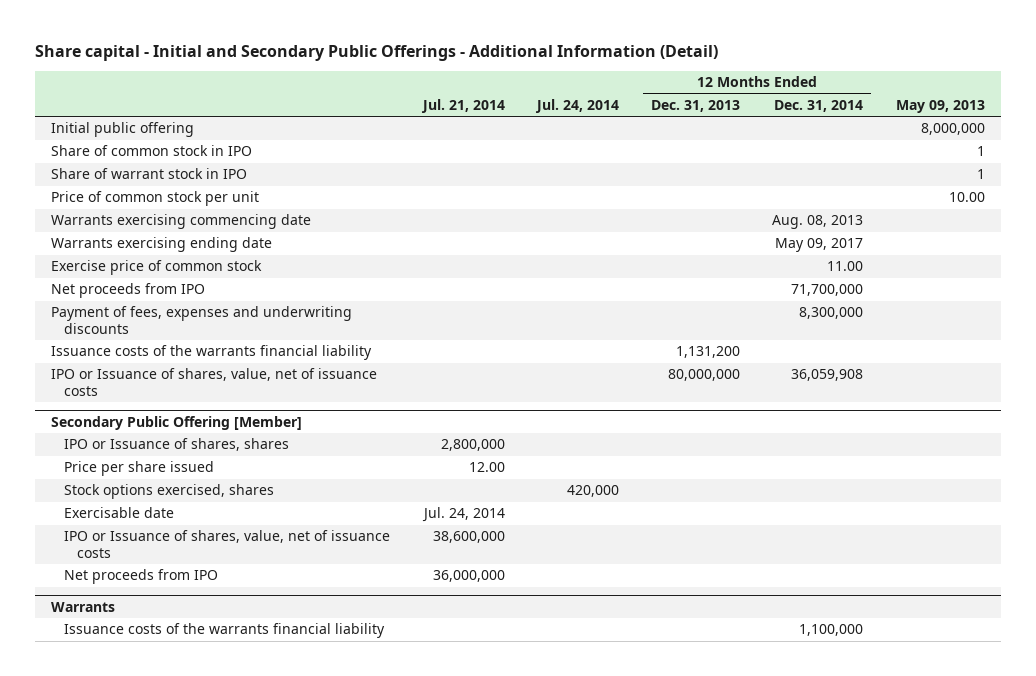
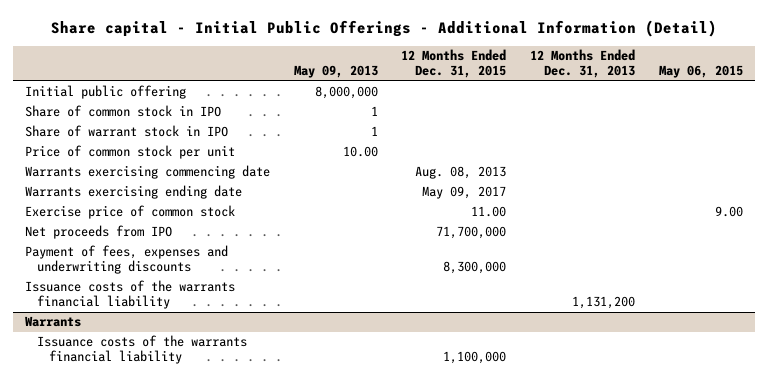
[35,44,719,61] Share capital - Initial and Secondary Public Offerings - Additional Information (Detail) -> [50,20,717,38] Share capital - Initial Public Offerings - Additional Information (Detail)
[420,98,505,113] Jul. 21, 2014 -> none
[534,98,619,113] Jul. 24, 2014 -> none
[774,99,864,112] Dec. 31, 2014 -> none
none -> [401,49,507,79] 12 Months Ended Dec. 31, 2015
none -> [659,65,744,79] May 06, 2015
[51,368,378,396] IPO or Issuance of shares, value, net of issuance costs -> none
[51,415,303,430] Secondary Public Offering [Member] -> none
[64,438,290,452] IPO or Issuance of shares, shares -> none
[64,461,215,477] Price per share issued -> none
[64,484,275,500] Stock options exercised, shares -> none
[64,507,175,519] Exercisable date -> none
[64,530,391,558] IPO or Issuance of shares, value, net of issuance costs -> none
[64,569,219,585] Net proceeds from IPO -> none

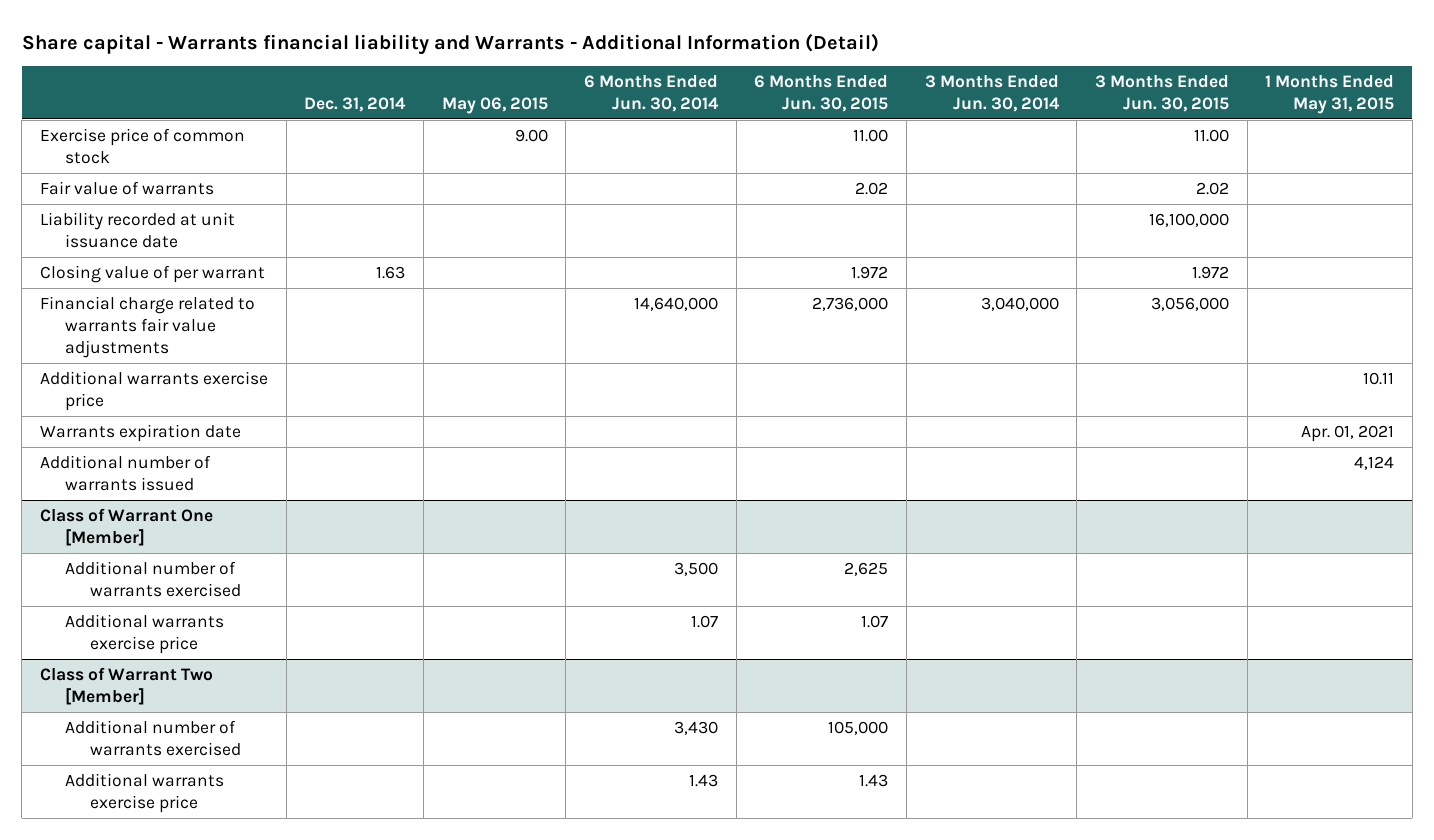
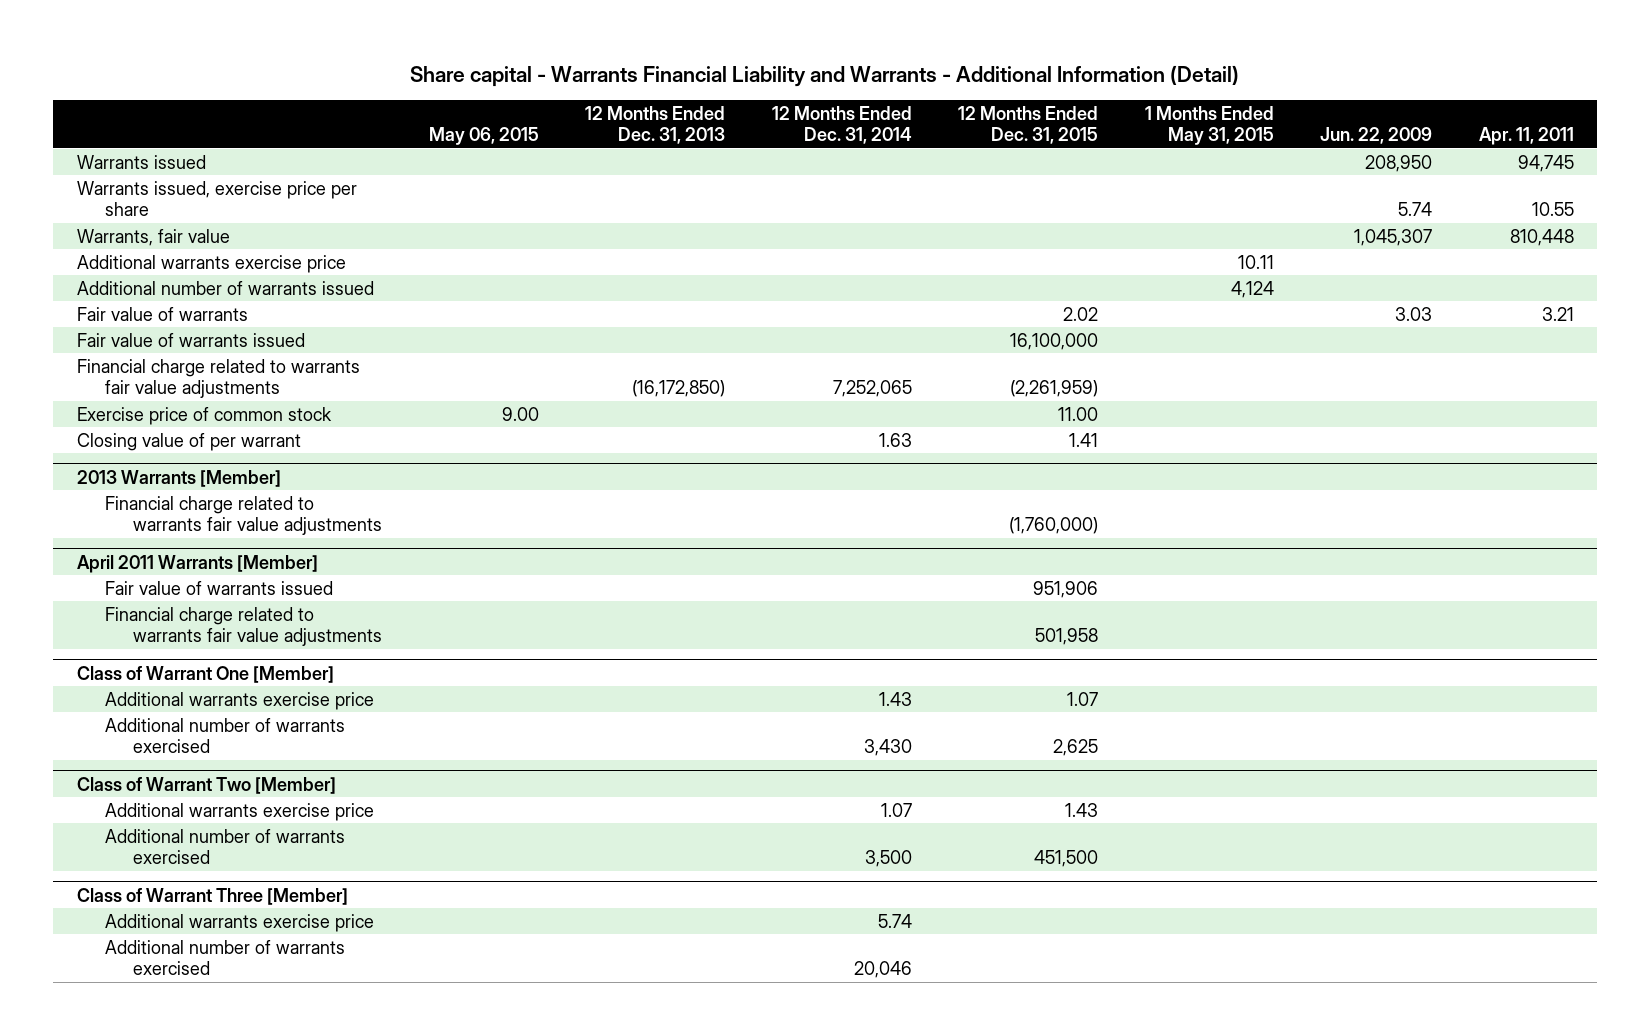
[21,32,879,55] Share capital - Warrants financial liability and Warrants - Additional Information (Detail) -> [410,64,1240,87] Share capital - Warrants Financial Liability and Warrants - Additional Information (Detail)
[304,96,407,112] Dec. 31, 2014 -> none
[584,74,720,112] 6 Months Ended Jun. 30, 2014 -> none
[754,74,889,112] 6 Months Ended Jun. 30, 2015 -> none
[924,74,1060,112] 3 Months Ended Jun. 30, 2014 -> none
[1094,74,1229,112] 3 Months Ended Jun. 30, 2015 -> none
none -> [585,105,726,145] 12 Months Ended Dec. 31, 2013
none -> [771,105,912,145] 12 Months Ended Dec. 31, 2014
none -> [958,105,1099,145] 12 Months Ended Dec. 31, 2015
none -> [1320,127,1433,145] Jun. 22, 2009
none -> [1478,127,1574,146] Apr. 11, 2011
[40,211,236,248] Liability recorded at unit issuance date -> none
none -> [76,154,206,169] Warrants issued
none -> [76,180,357,217] Warrants issued, exercise price per share
none -> [76,228,230,246] Warrants, fair value
[40,423,242,442] Warrants expiration date -> none
[40,180,215,195] Fair value of warrants -> [76,306,248,321] Fair value of warrants
none -> [76,332,305,347] Fair value of warrants issued
[40,295,256,358] Financial charge related to warrants fair value adjustments -> [76,358,360,399] Financial charge related to warrants fair value adjustments
[40,127,246,164] Exercise price of common stock -> [76,406,332,425] Exercise price of common stock
[40,264,266,283] Closing value of per warrant -> [76,432,301,451] Closing value of per warrant
none -> [76,469,281,487] 2013 Warrants [Member]
none -> [104,495,383,536] Financial charge related to warrants fair value adjustments
none -> [76,554,318,573] April 2011 Warrants [Member]
none -> [104,580,333,595] Fair value of warrants issued
none -> [104,606,383,647] Financial charge related to warrants fair value adjustments
[65,560,242,597] Additional number of warrants exercised -> [104,717,345,754] Additional number of warrants exercised
[65,719,242,756] Additional number of warrants exercised -> [104,828,345,865] Additional number of warrants exercised
none -> [76,887,348,905] Class of Warrant Three [Member]
none -> [104,913,374,932] Additional warrants exercise price
none -> [104,939,345,976] Additional number of warrants exercised

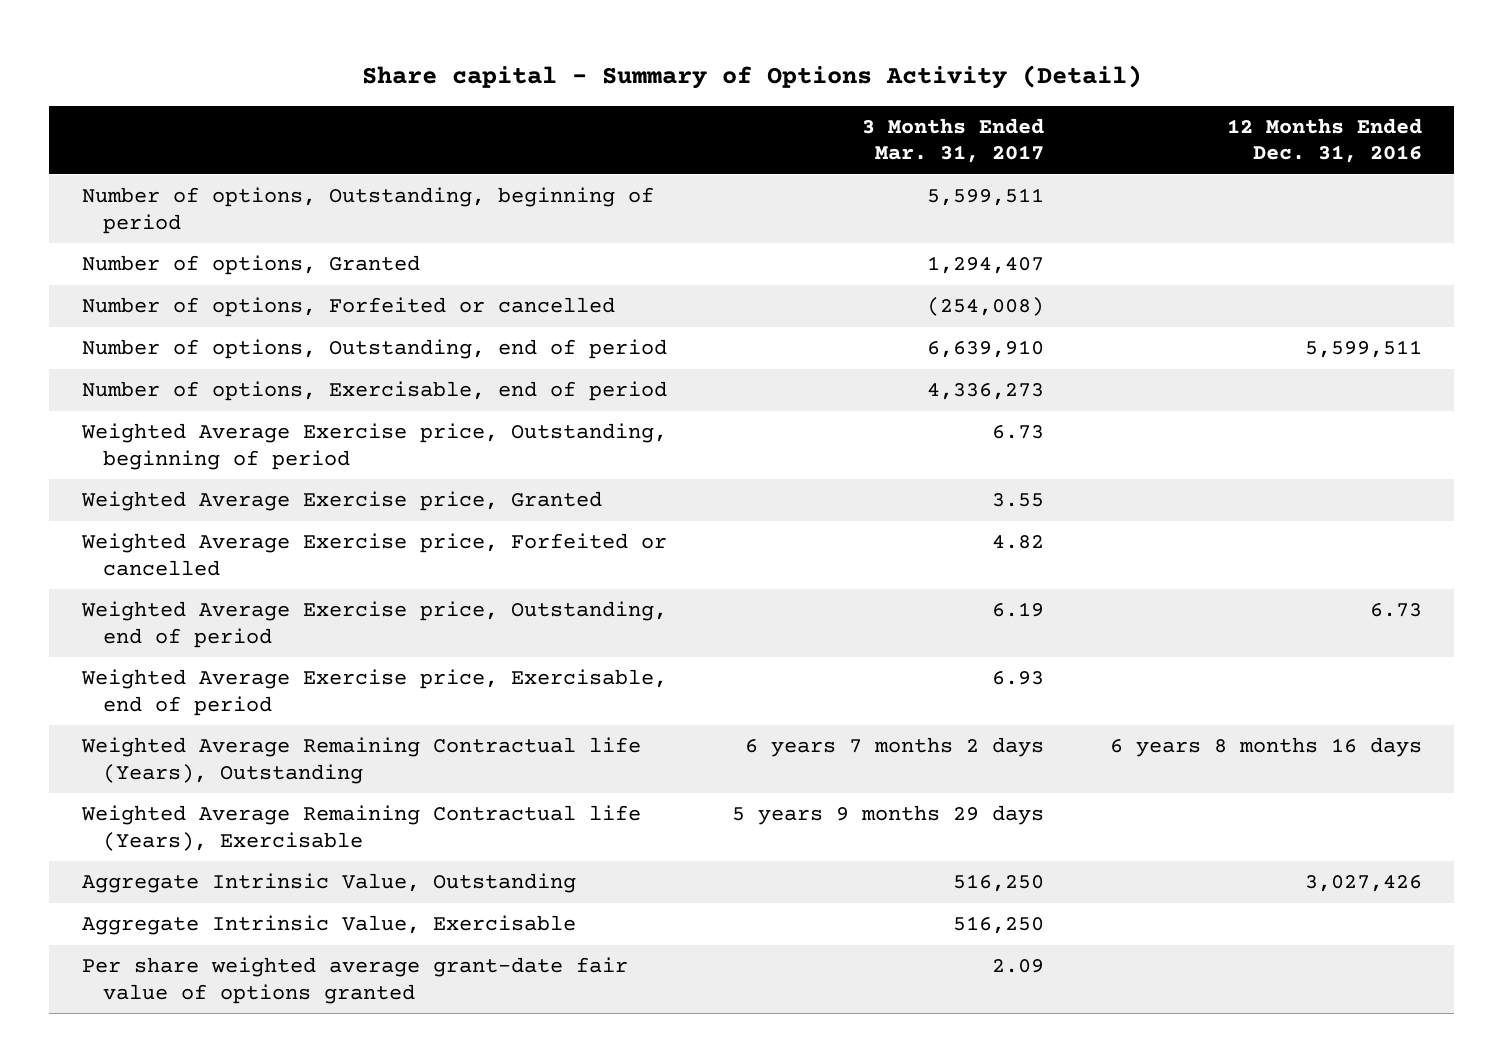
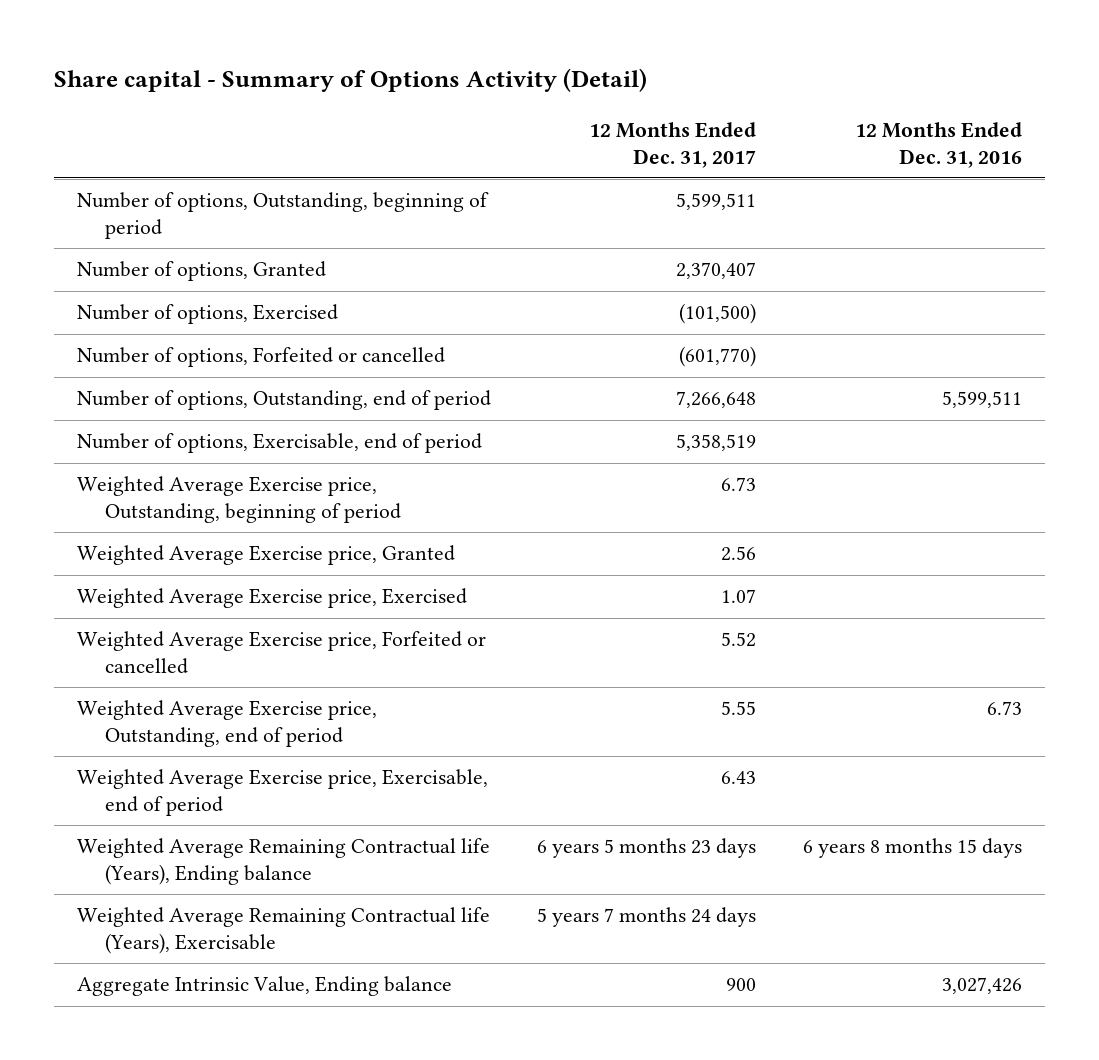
[862,117,1045,164] 3 Months Ended Mar. 31, 2017 -> none
none -> [589,122,757,168] 12 Months Ended Dec. 31, 2017
none -> [76,304,338,325] Number of options, Exercised
none -> [76,588,467,609] Weighted Average Exercise price, Exercised
[80,737,641,784] Weighted Average Remaining Contractual life (Years), Outstanding -> [76,838,490,885] Weighted Average Remaining Contractual life (Years), Ending balance
[1109,737,1422,758] 6 years 8 months 16 days -> [802,838,1022,859] 6 years 8 months 15 days
[81,915,576,936] Aggregate Intrinsic Value, Exercisable -> none
[81,957,628,1004] Per share weighted average grant-date fair value of options granted -> none
[81,873,576,894] Aggregate Intrinsic Value, Outstanding -> [76,976,452,997] Aggregate Intrinsic Value, Ending balance

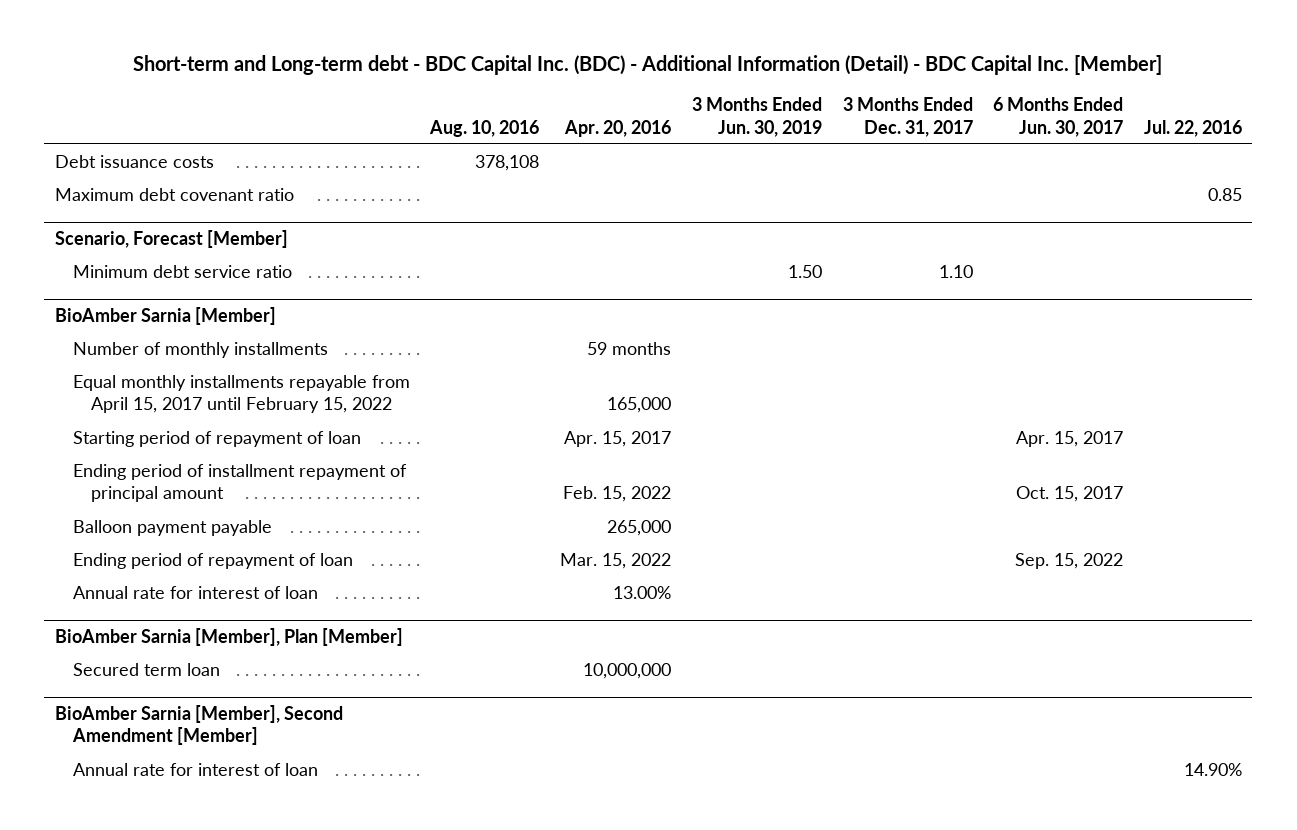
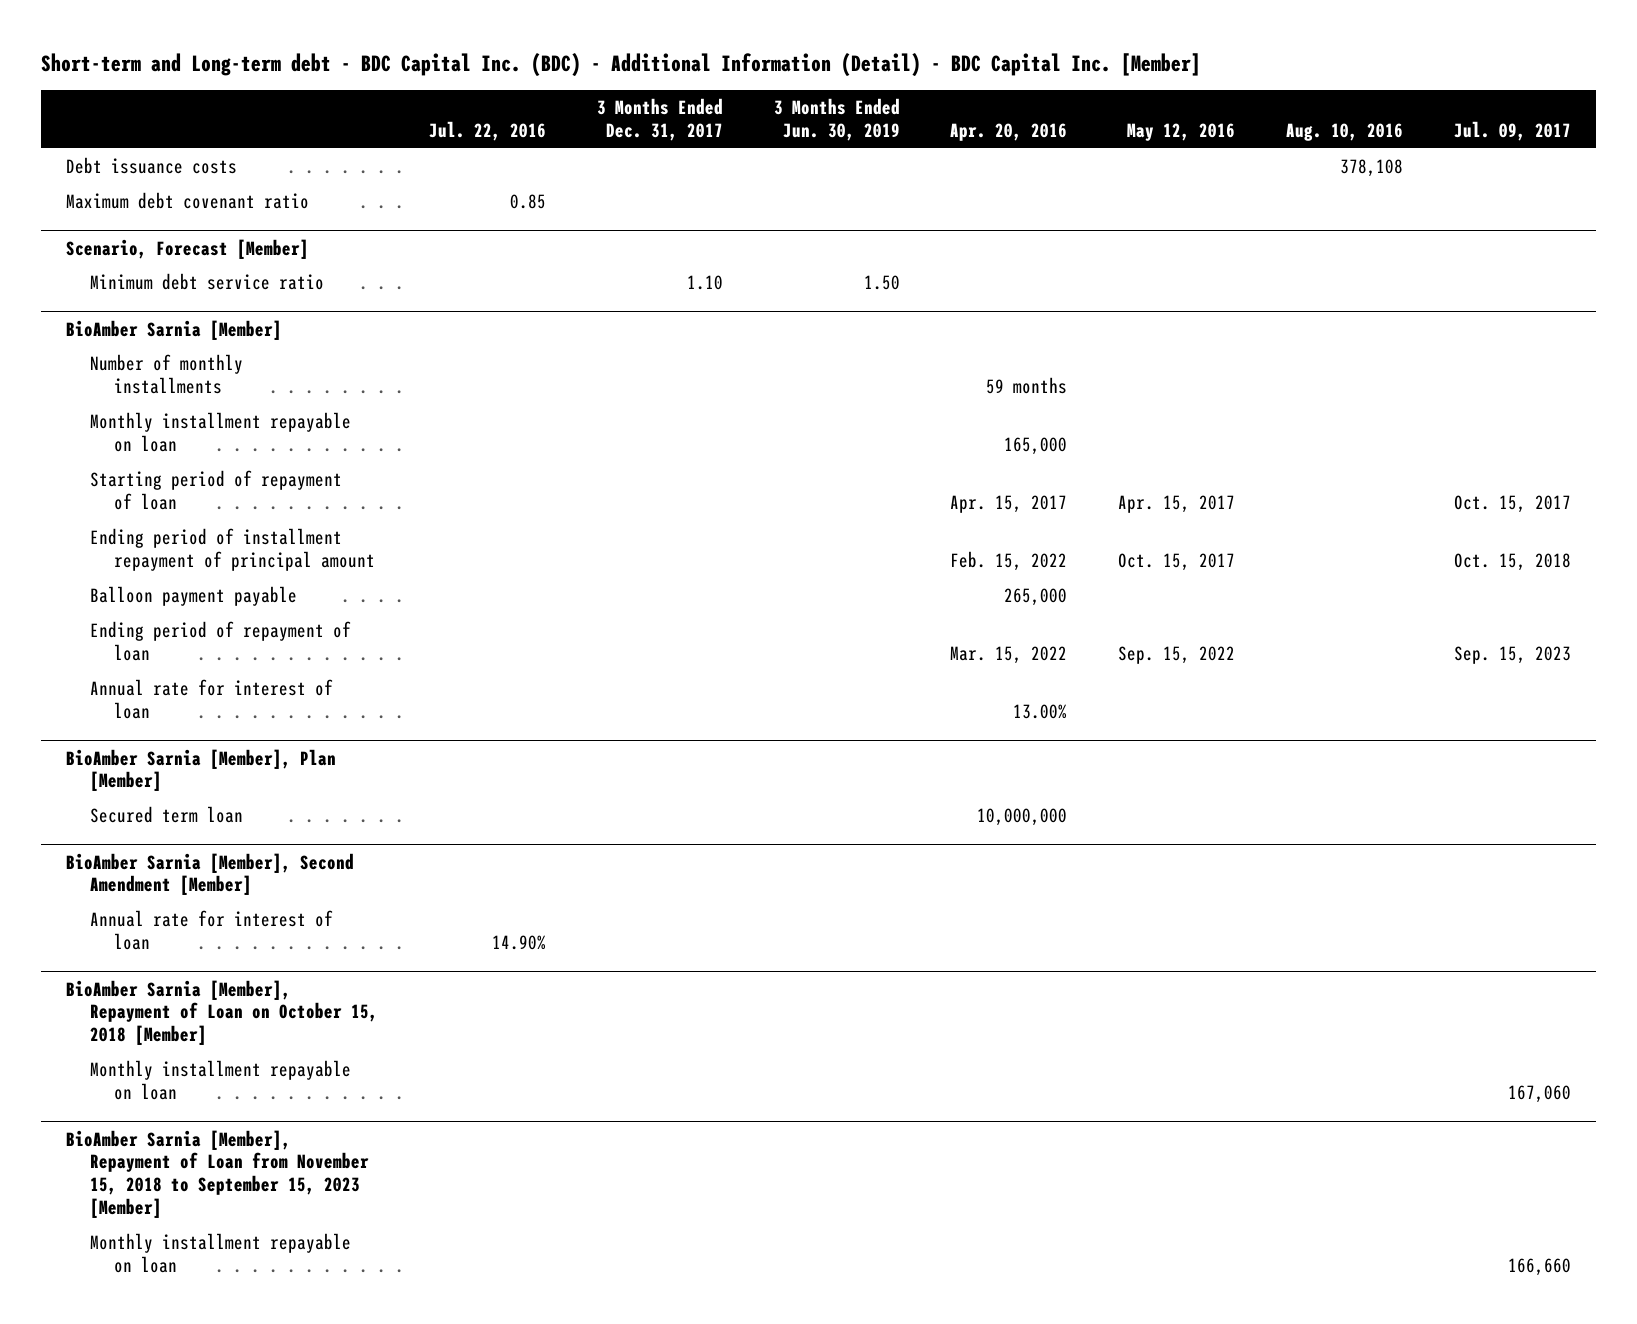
[993,97,1124,137] 6 Months Ended Jun. 30, 2017 -> none
none -> [1127,122,1236,141] May 12, 2016
none -> [1453,120,1571,141] Jul. 09, 2017
[72,374,410,414] Equal monthly installments repayable from April 15, 2017 until February 15, 2022 -> [90,412,352,453] Monthly installment repayable on loan
none -> [66,979,379,1046] BioAmber Sarnia [Member], Repayment of Loan on October 15, 2018 [Member]
none -> [90,1060,352,1101] Monthly installment repayable on loan
none -> [66,1129,370,1218] BioAmber Sarnia [Member], Repayment of Loan from November 15, 2018 to September 15, 2023 [Member]
none -> [90,1233,352,1274] Monthly installment repayable on loan

